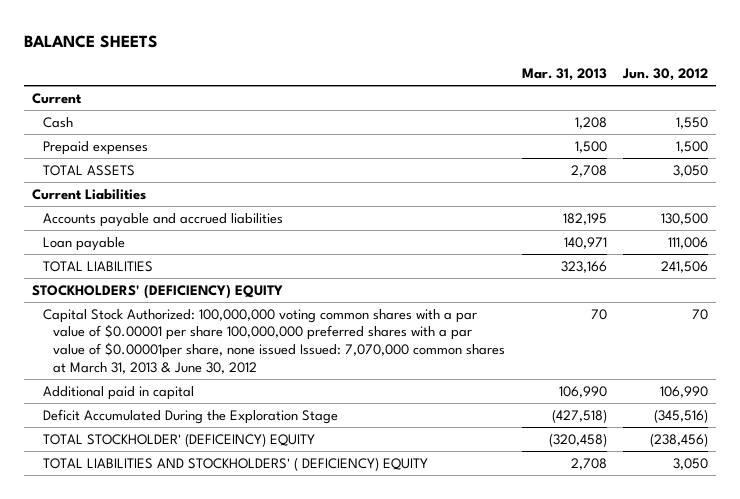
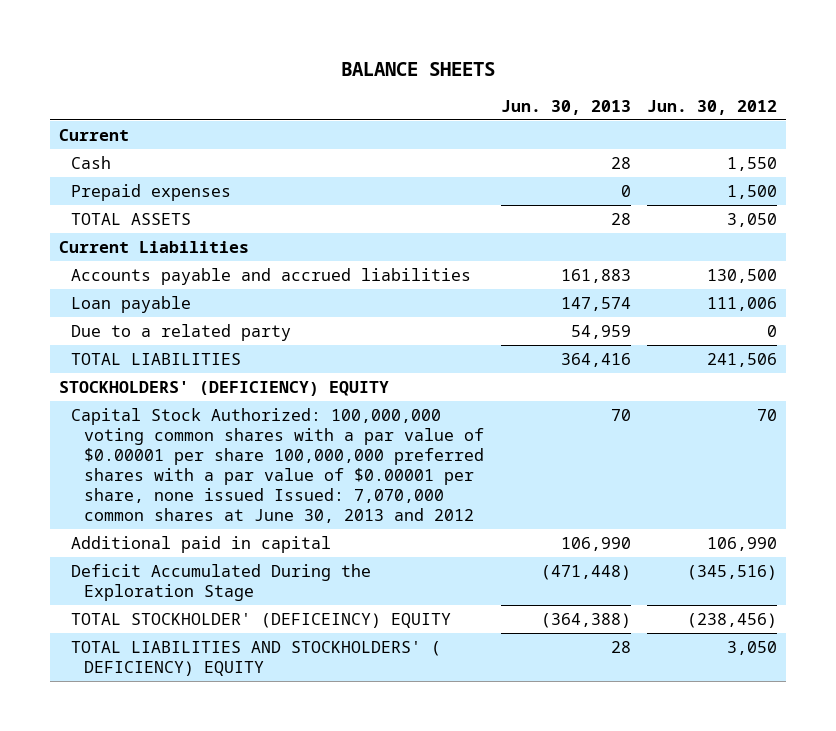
[521,67,607,81] Mar. 31, 2013 -> none
none -> [500,99,631,115] Jun. 30, 2013
none -> [71,323,292,341] Due to a related party
[42,308,506,374] Capital Stock Authorized: 100,000,000 voting common shares with a par value of $0.00001 per share 100,000,000 preferred shares with a par value of $0.00001per share, none issued Issued: 7,070,000 common shares at March 31, 2013 & June 30, 2012 -> [71,407,484,524] Capital Stock Authorized: 100,000,000 voting common shares with a par value of $0.00001 per share 100,000,000 preferred shares with a par value of $0.00001 per share, none issued Issued: 7,070,000 common shares at June 30, 2013 and 2012

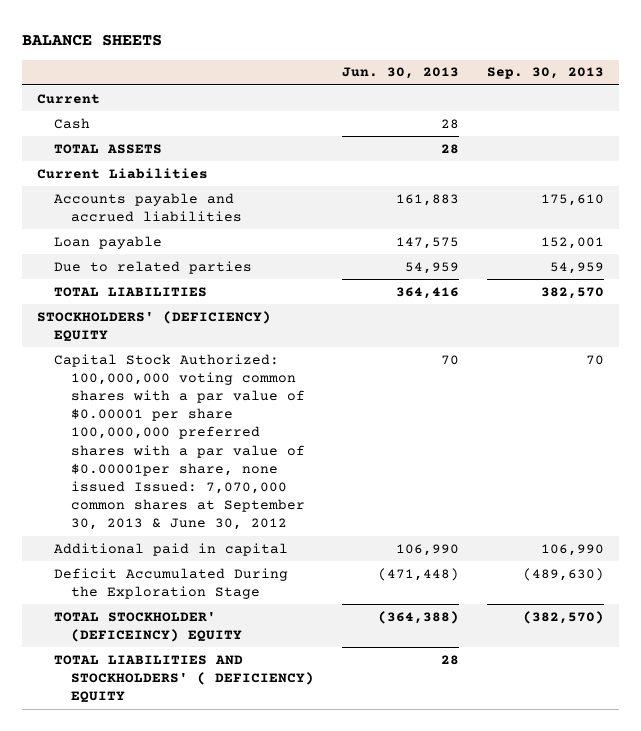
[647,99,778,115] Jun. 30, 2012 -> none
none -> [487,67,605,80] Sep. 30, 2013
[71,183,232,201] Prepaid expenses -> none
[560,296,631,311] 147,574 -> [395,236,459,249] 147,575
[71,323,292,341] Due to a related party -> [53,260,252,274] Due to related parties
[71,407,484,524] Capital Stock Authorized: 100,000,000 voting common shares with a par value of $0.00001 per share 100,000,000 preferred shares with a par value of $0.00001 per share, none issued Issued: 7,070,000 common shares at June 30, 2013 and 2012 -> [53,353,305,531] Capital Stock Authorized: 100,000,000 voting common shares with a par value of $0.00001 per share 100,000,000 preferred shares with a par value of $0.00001per share, none issued Issued: 7,070,000 common shares at September 30, 2013 & June 30, 2012

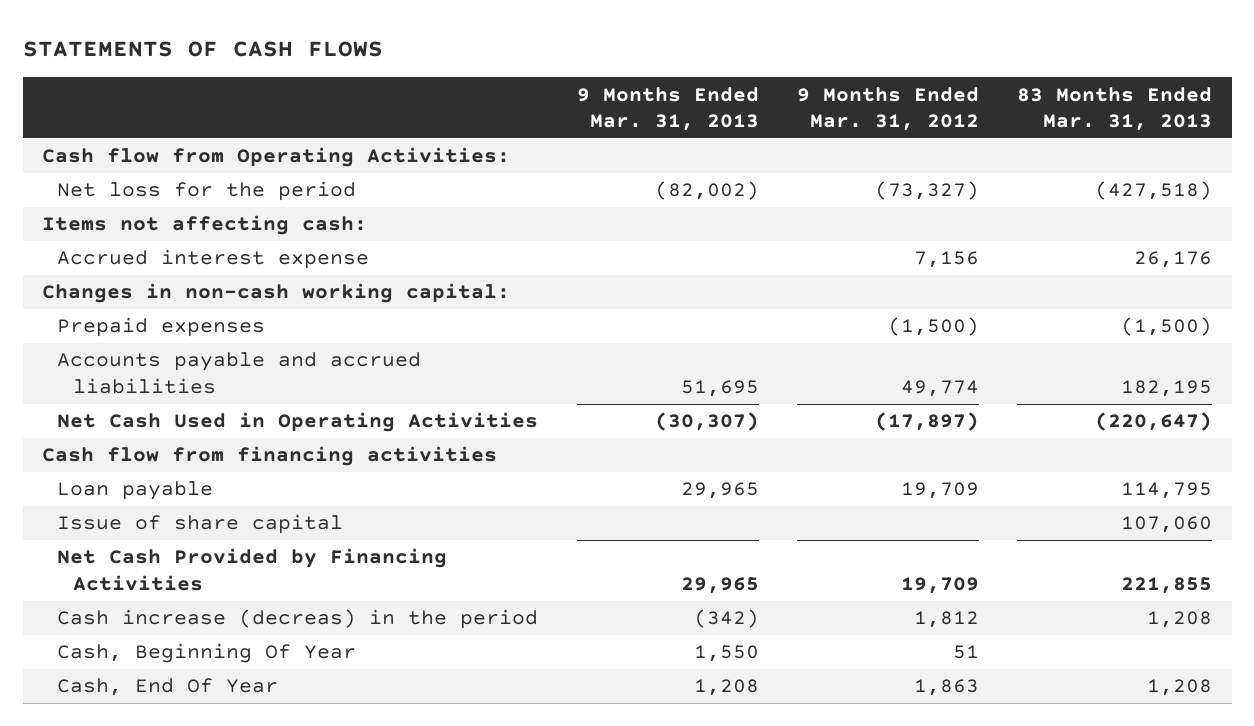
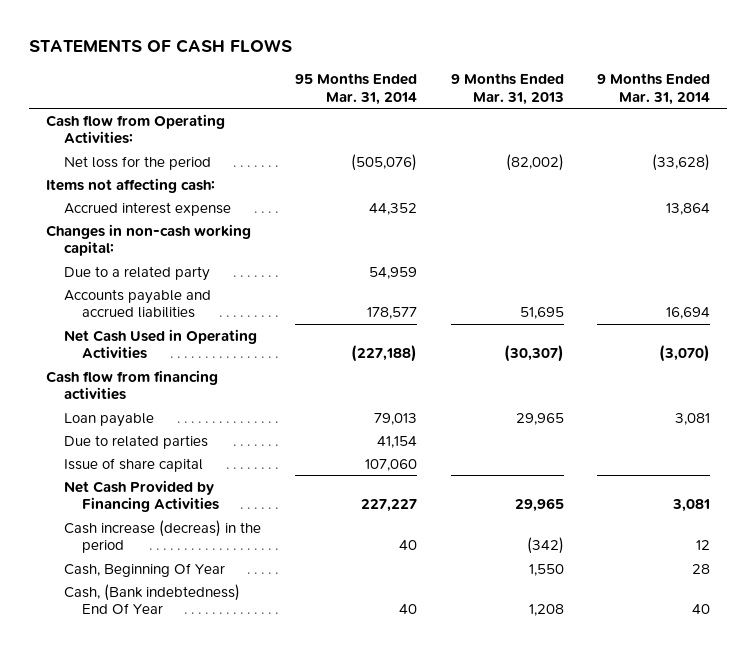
[797,86,980,132] 9 Months Ended Mar. 31, 2012 -> none
[1017,86,1213,132] 83 Months Ended Mar. 31, 2013 -> none
none -> [294,73,417,105] 95 Months Ended Mar. 31, 2014
none -> [597,73,711,105] 9 Months Ended Mar. 31, 2014
[57,317,266,338] Prepaid expenses -> none
none -> [63,265,210,281] Due to a related party
none -> [63,434,208,449] Due to related parties
[57,678,279,697] Cash, End Of Year -> [63,583,240,615] Cash, (Bank indebtedness) End Of Year

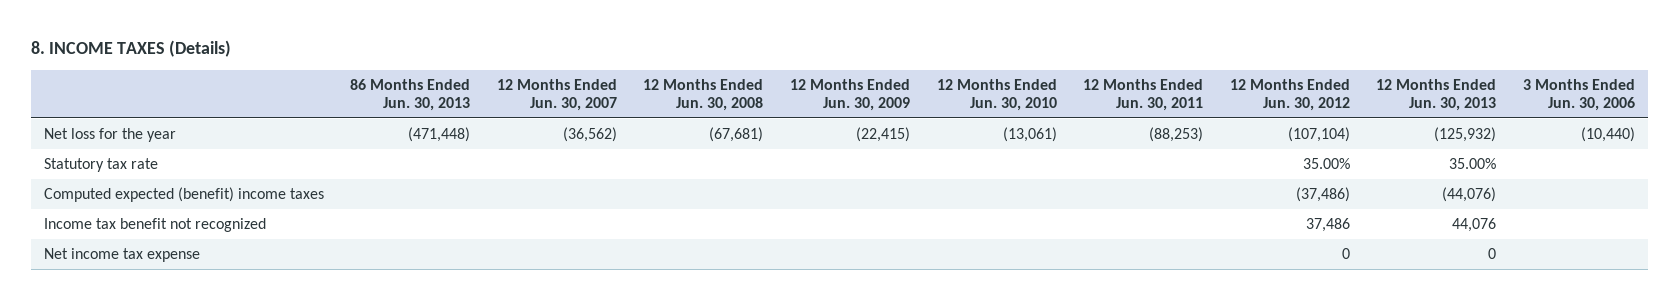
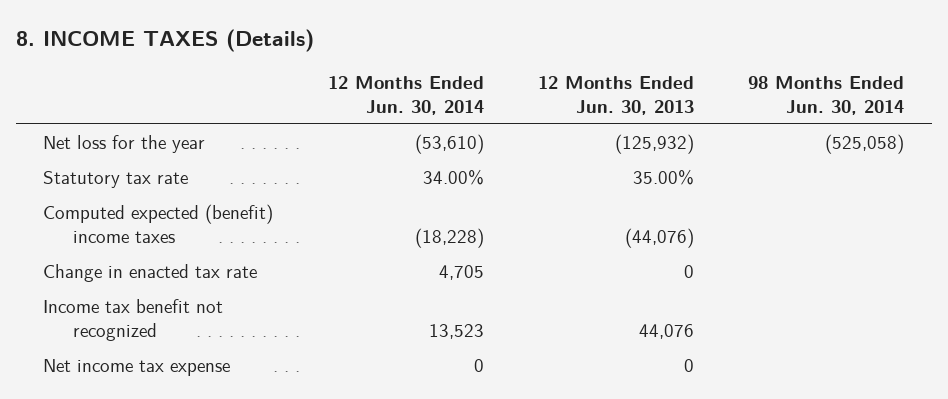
[350,78,471,111] 86 Months Ended Jun. 30, 2013 -> none
[496,78,617,111] 12 Months Ended Jun. 30, 2007 -> none
[643,78,764,111] 12 Months Ended Jun. 30, 2008 -> none
[789,78,910,111] 12 Months Ended Jun. 30, 2009 -> none
[936,78,1057,111] 12 Months Ended Jun. 30, 2010 -> none
[1083,78,1204,111] 12 Months Ended Jun. 30, 2011 -> none
[1229,78,1350,111] 12 Months Ended Jun. 30, 2012 -> none
[1522,78,1635,111] 3 Months Ended Jun. 30, 2006 -> none
none -> [327,75,484,115] 12 Months Ended Jun. 30, 2014
none -> [748,75,905,115] 98 Months Ended Jun. 30, 2014
none -> [43,264,258,283] Change in enacted tax rate

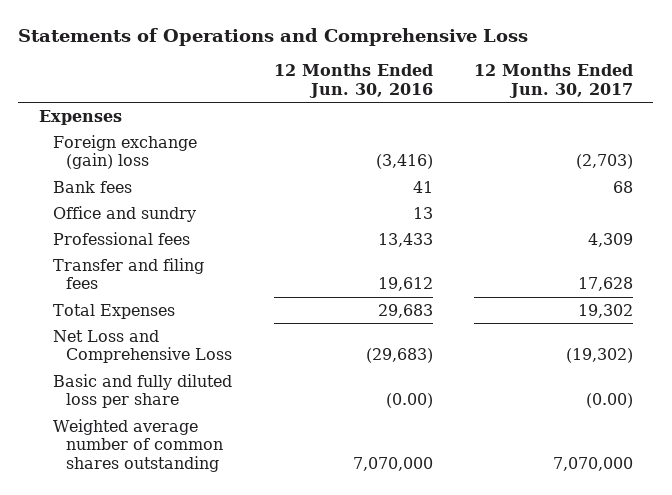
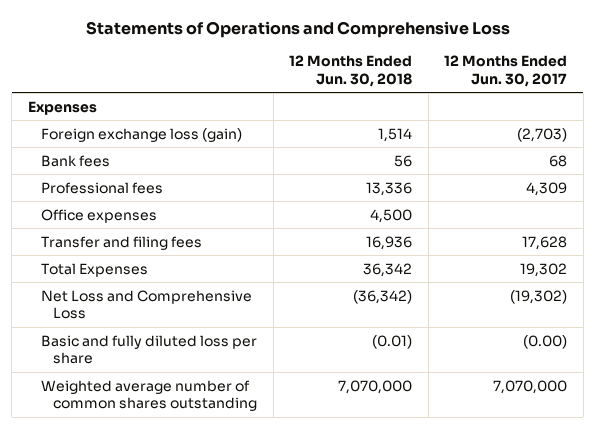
[273,64,433,98] 12 Months Ended Jun. 30, 2016 -> none
none -> [289,55,413,87] 12 Months Ended Jun. 30, 2018
[52,134,197,170] Foreign exchange (gain) loss -> [40,127,242,142] Foreign exchange loss (gain)
[52,205,196,222] Office and sundry -> none
none -> [40,208,157,223] Office expenses

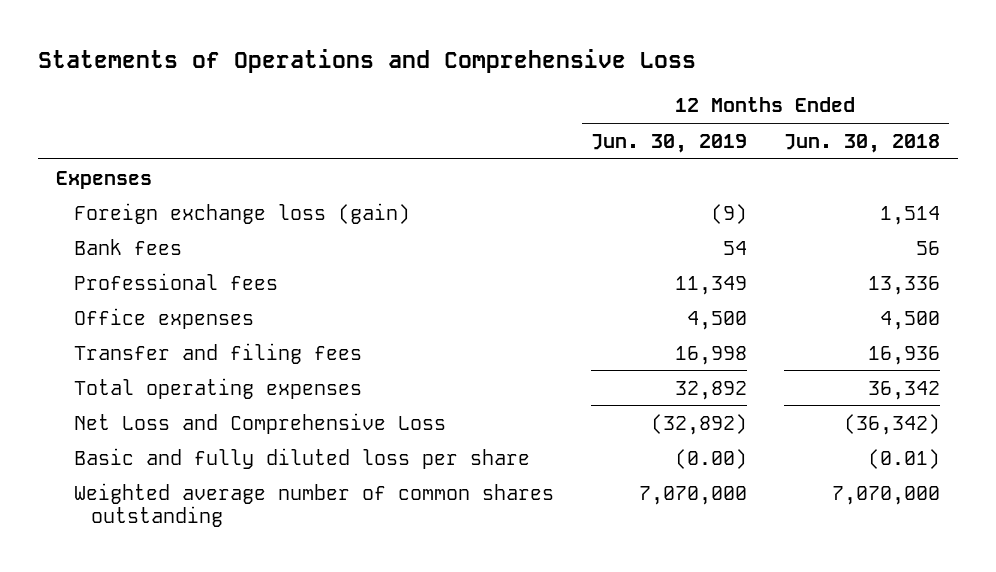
[444,55,568,87] 12 Months Ended Jun. 30, 2017 -> none
none -> [590,133,747,153] Jun. 30, 2019
[40,262,148,277] Total Expenses -> [73,377,362,399] Total operating expenses

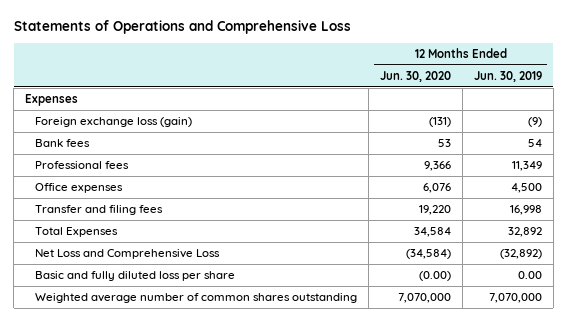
[783,133,940,153] Jun. 30, 2018 -> none
none -> [379,71,451,83] Jun. 30, 2020
[73,377,362,399] Total operating expenses -> [34,227,118,238] Total Expenses
[674,448,747,469] (0.00) -> [517,271,542,280] 0.00

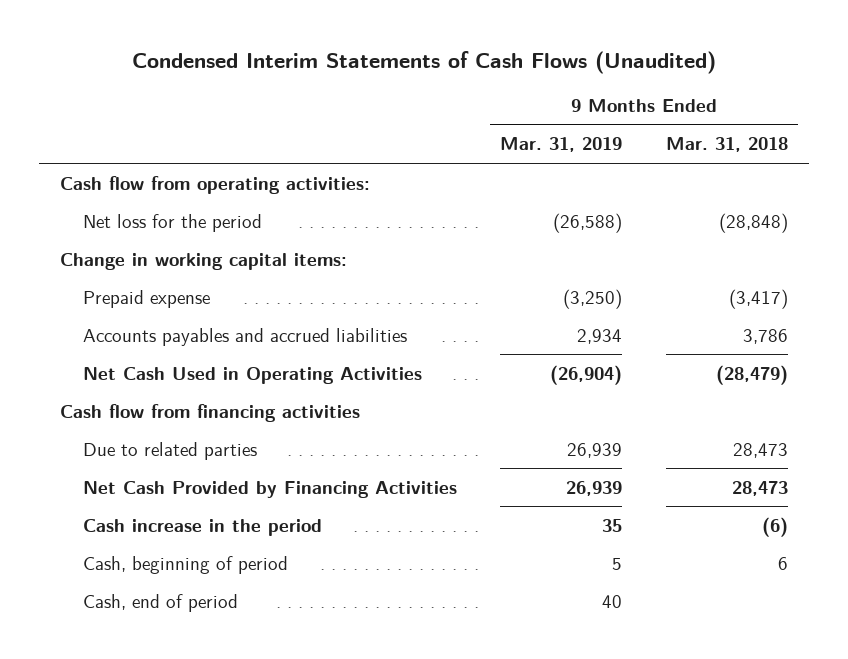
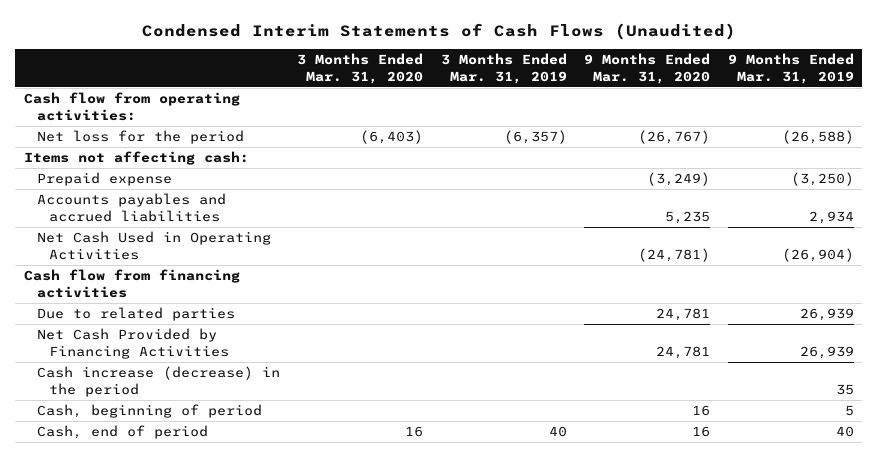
[665,137,788,153] Mar. 31, 2018 -> none
none -> [297,53,424,84] 3 Months Ended Mar. 31, 2020
none -> [440,53,567,84] 3 Months Ended Mar. 31, 2019
none -> [584,53,711,84] 9 Months Ended Mar. 31, 2020
[60,252,348,270] Change in working capital items: -> [24,151,250,166] Items not affecting cash:
[83,518,323,536] Cash increase in the period -> [36,366,280,397] Cash increase (decrease) in the period

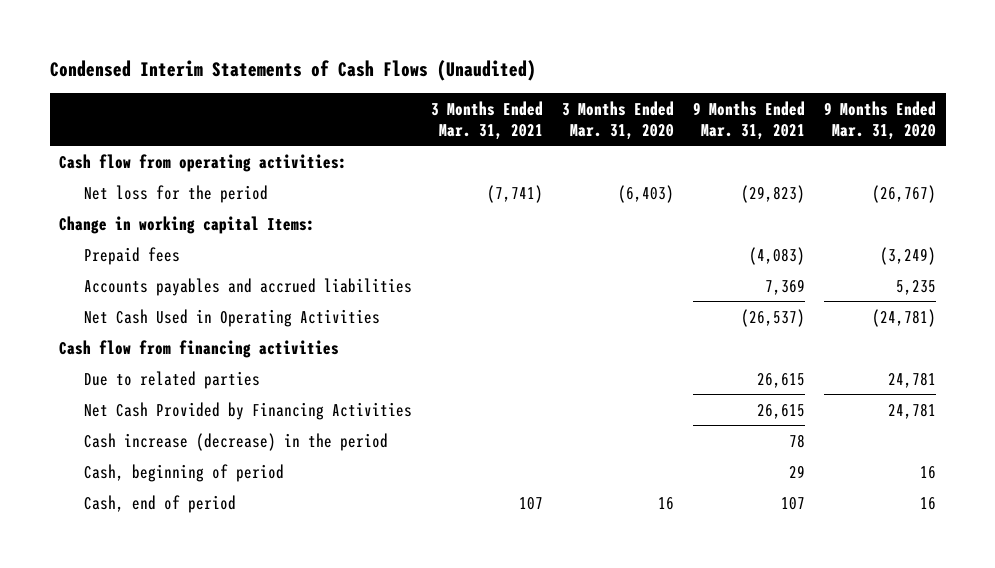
[440,53,567,84] 3 Months Ended Mar. 31, 2019 -> none
[727,53,854,84] 9 Months Ended Mar. 31, 2019 -> none
none -> [431,100,544,140] 3 Months Ended Mar. 31, 2021
none -> [693,100,806,140] 9 Months Ended Mar. 31, 2021
[24,151,250,166] Items not affecting cash: -> none
none -> [59,215,316,234] Change in working capital Items:
[36,172,172,187] Prepaid expense -> [84,246,181,265] Prepaid fees

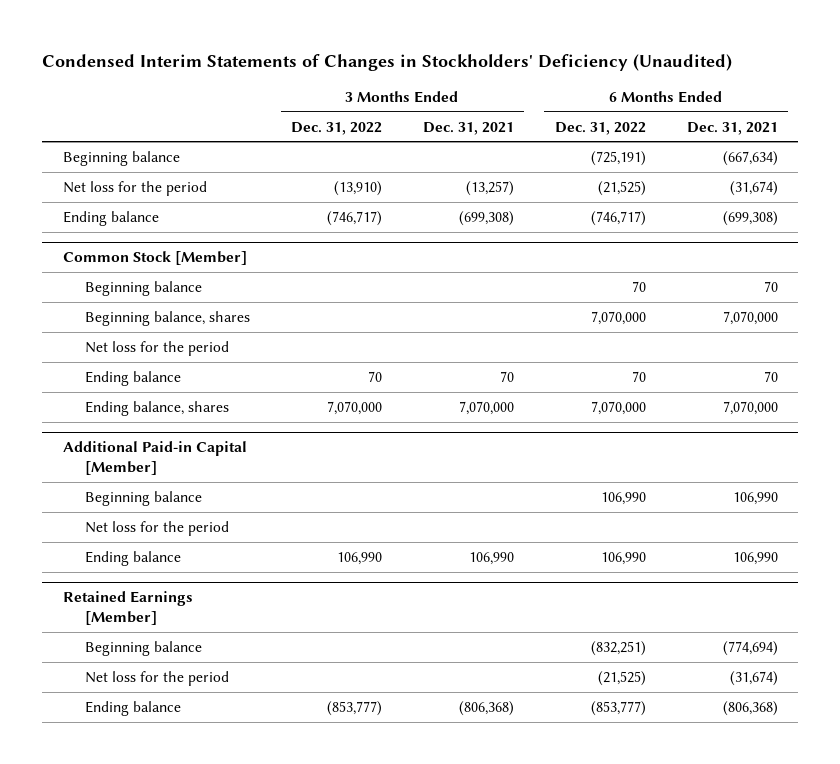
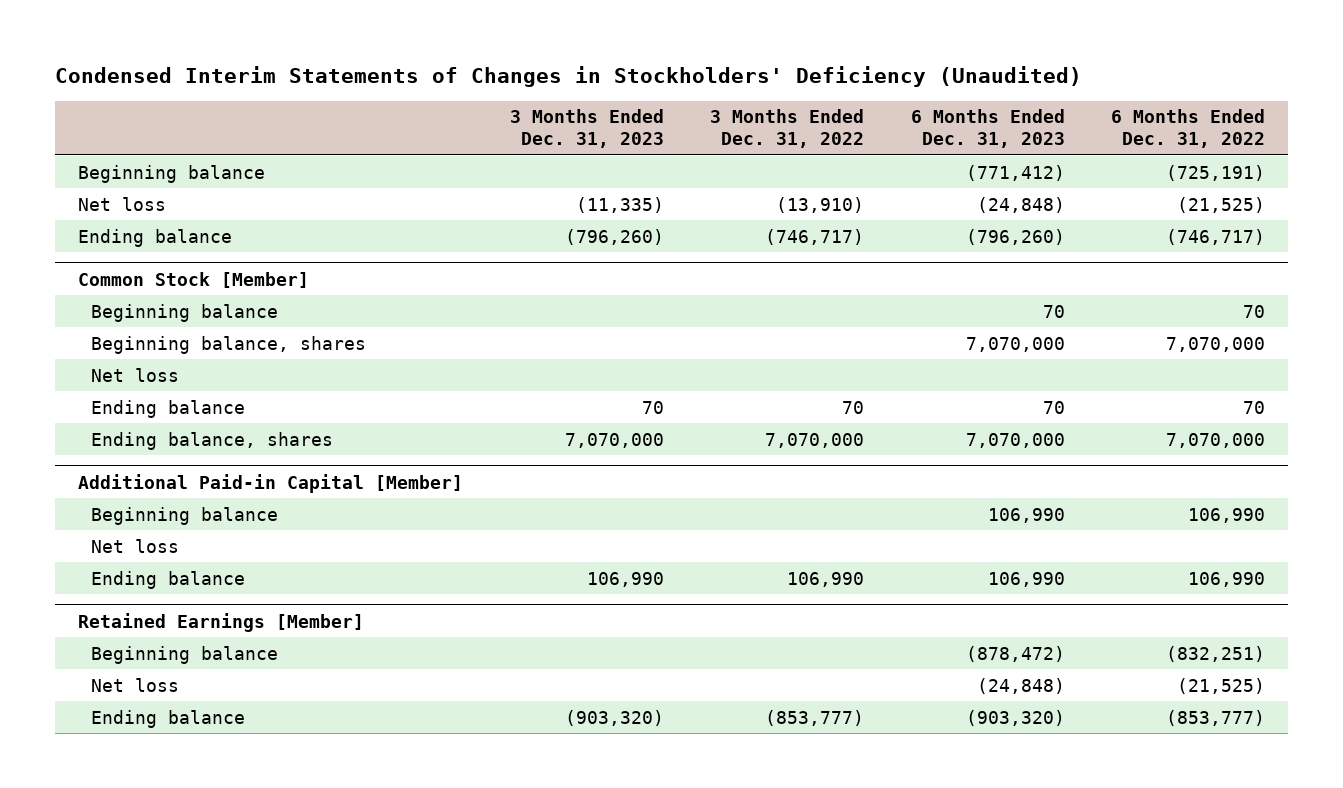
[422,121,514,135] Dec. 31, 2021 -> none
[686,121,778,135] Dec. 31, 2021 -> none
none -> [509,109,664,149] 3 Months Ended Dec. 31, 2023
none -> [910,109,1065,149] 6 Months Ended Dec. 31, 2023
[62,180,207,196] Net loss for the period -> [78,196,167,211] Net loss
[85,340,230,356] Net loss for the period -> [91,367,180,382] Net loss
[85,520,230,536] Net loss for the period -> [91,538,180,553] Net loss
[85,670,230,686] Net loss for the period -> [91,677,180,692] Net loss

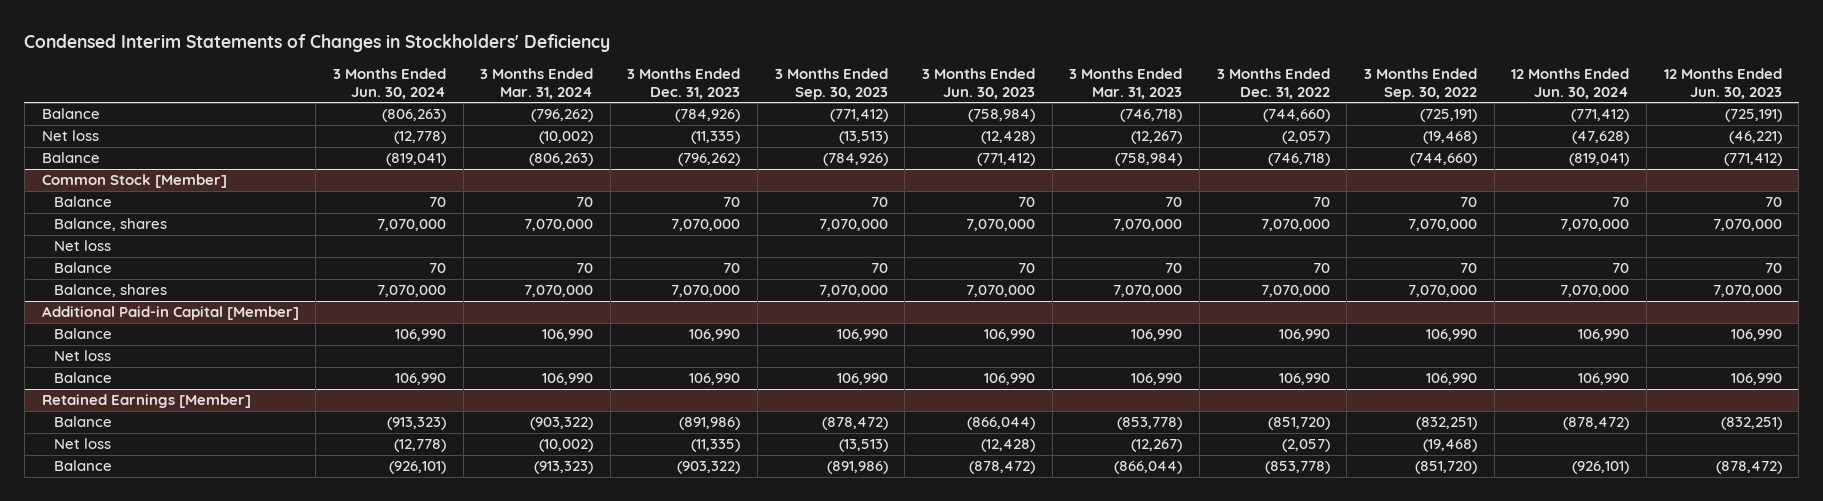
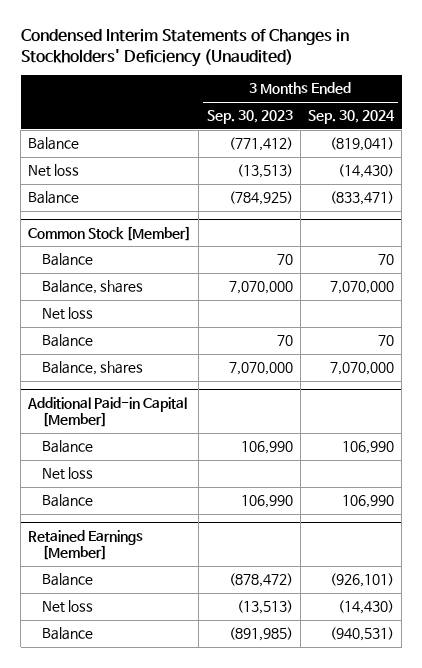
[24,33,611,52] Condensed Interim Statements of Changes in Stockholders' Deficiency -> [20,29,349,67] Condensed Interim Statements of Changes in Stockholders' Deficiency (Unaudited)
[332,68,446,99] 3 Months Ended Jun. 30, 2024 -> none
[480,68,594,99] 3 Months Ended Mar. 31, 2024 -> none
[627,68,741,99] 3 Months Ended Dec. 31, 2023 -> none
[922,68,1036,99] 3 Months Ended Jun. 30, 2023 -> none
[1069,68,1183,99] 3 Months Ended Mar. 31, 2023 -> none
[1216,68,1330,99] 3 Months Ended Dec. 31, 2022 -> none
[1363,68,1477,100] 3 Months Ended Sep. 30, 2022 -> none
[1511,68,1630,99] 12 Months Ended Jun. 30, 2024 -> none
[1663,68,1782,99] 12 Months Ended Jun. 30, 2023 -> none
none -> [308,110,396,125] Sep. 30, 2024
[822,153,888,167] (784,926) -> [228,191,293,206] (784,925)
[826,461,888,475] (891,986) -> [228,627,293,642] (891,985)

